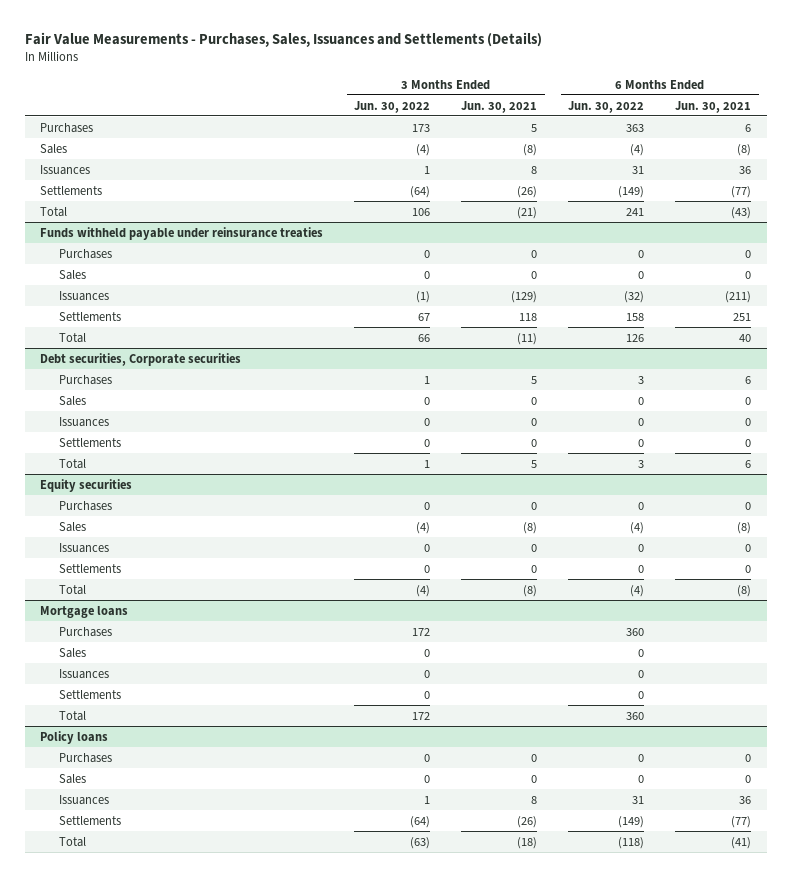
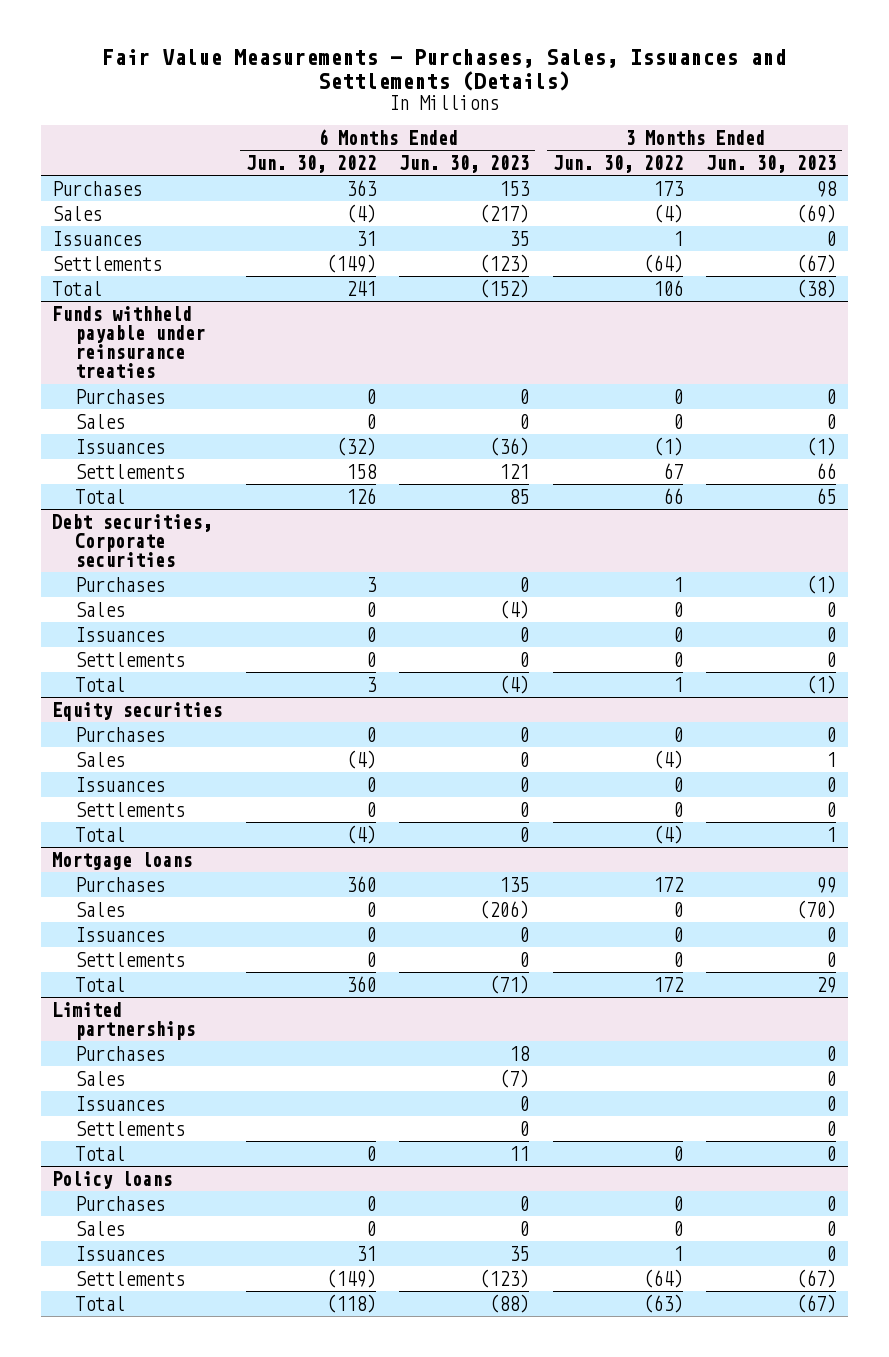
[461,100,538,113] Jun. 30, 2021 -> none
[675,100,752,113] Jun. 30, 2021 -> none
none -> [399,154,530,173] Jun. 30, 2023
none -> [706,154,837,173] Jun. 30, 2023
none -> [52,1001,195,1040] Limited partnerships
none -> [74,1045,165,1061] Purchases
none -> [74,1070,125,1086] Sales
none -> [74,1095,165,1111] Issuances
none -> [74,1120,185,1136] Settlements
none -> [74,1145,125,1161] Total

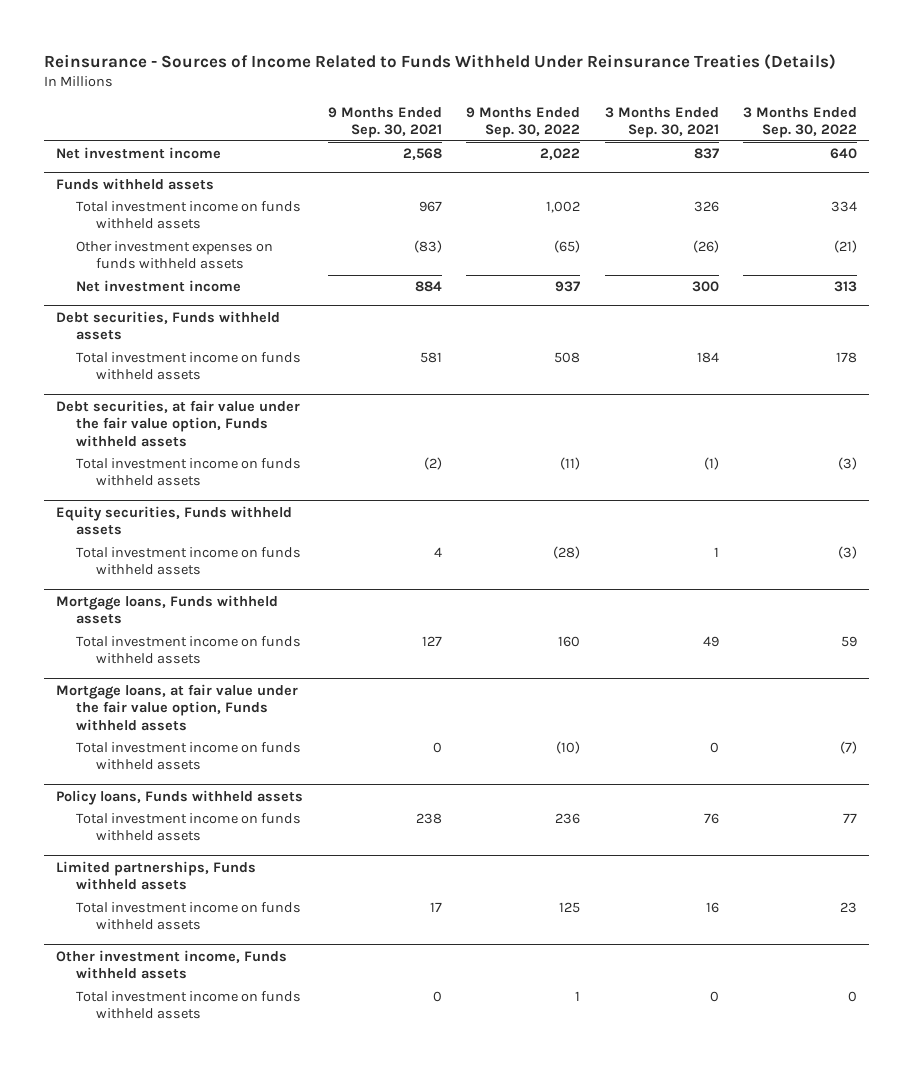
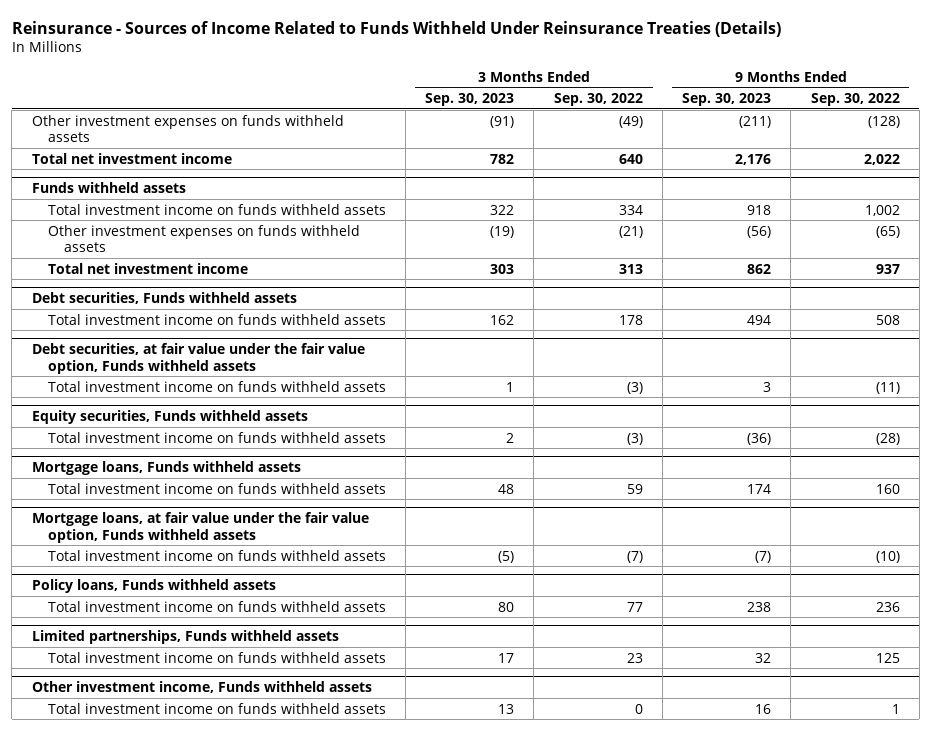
[327,106,442,139] 9 Months Ended Sep. 30, 2021 -> none
[604,106,719,139] 3 Months Ended Sep. 30, 2021 -> none
none -> [425,93,515,107] Sep. 30, 2023
none -> [682,93,772,107] Sep. 30, 2023
none -> [31,114,344,143] Other investment expenses on funds withheld assets
[56,146,222,159] Net investment income -> [31,152,232,164] Total net investment income
[75,279,241,292] Net investment income -> [47,262,248,274] Total net investment income

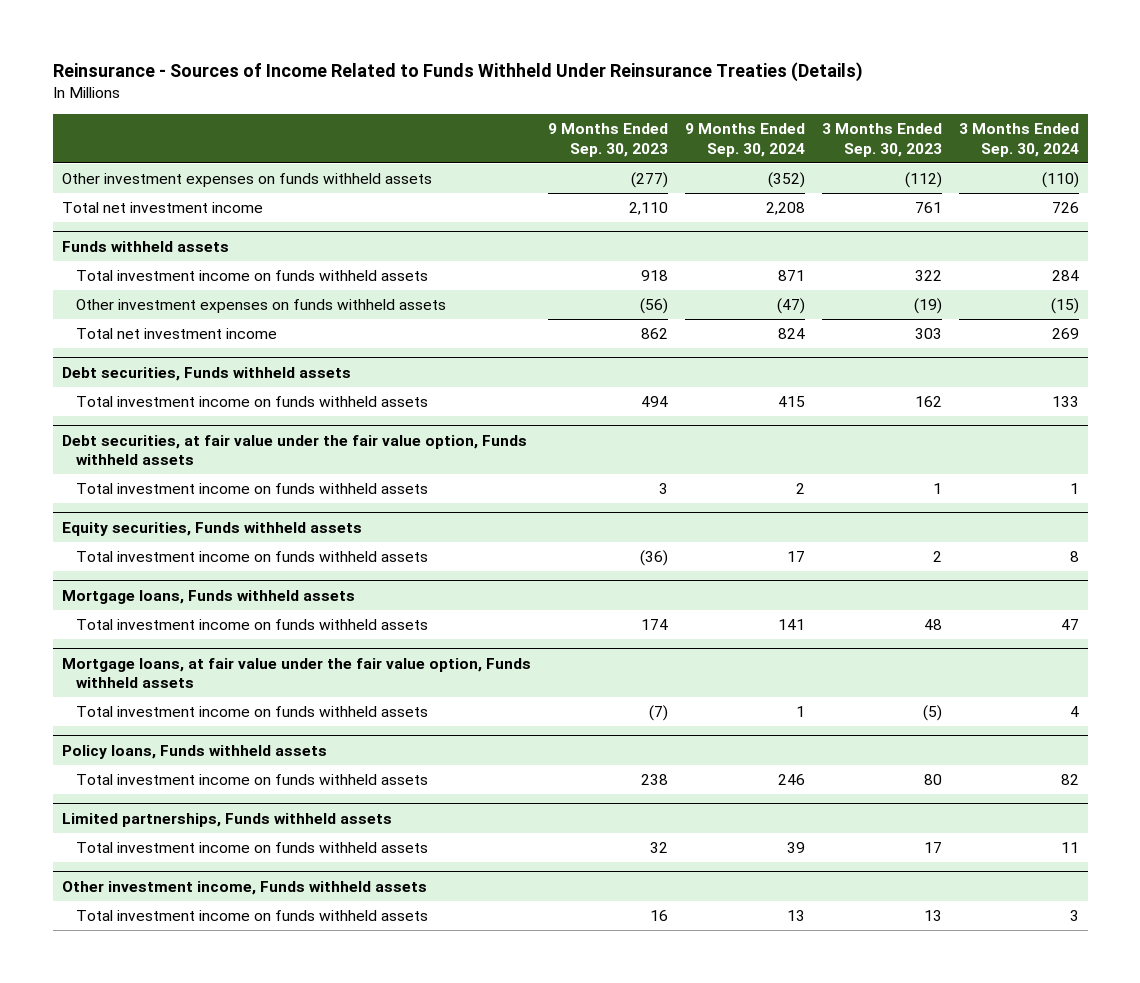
[553,93,643,107] Sep. 30, 2022 -> none
[810,93,900,107] Sep. 30, 2022 -> none
none -> [684,123,805,157] 9 Months Ended Sep. 30, 2024
none -> [958,123,1079,157] 3 Months Ended Sep. 30, 2024
[490,115,515,128] (91) -> [904,172,942,189] (112)
[739,115,772,128] (211) -> [630,172,668,189] (277)
[490,153,515,164] 782 -> [914,202,942,214] 761
[735,153,772,165] 2,176 -> [628,202,668,216] 2,110

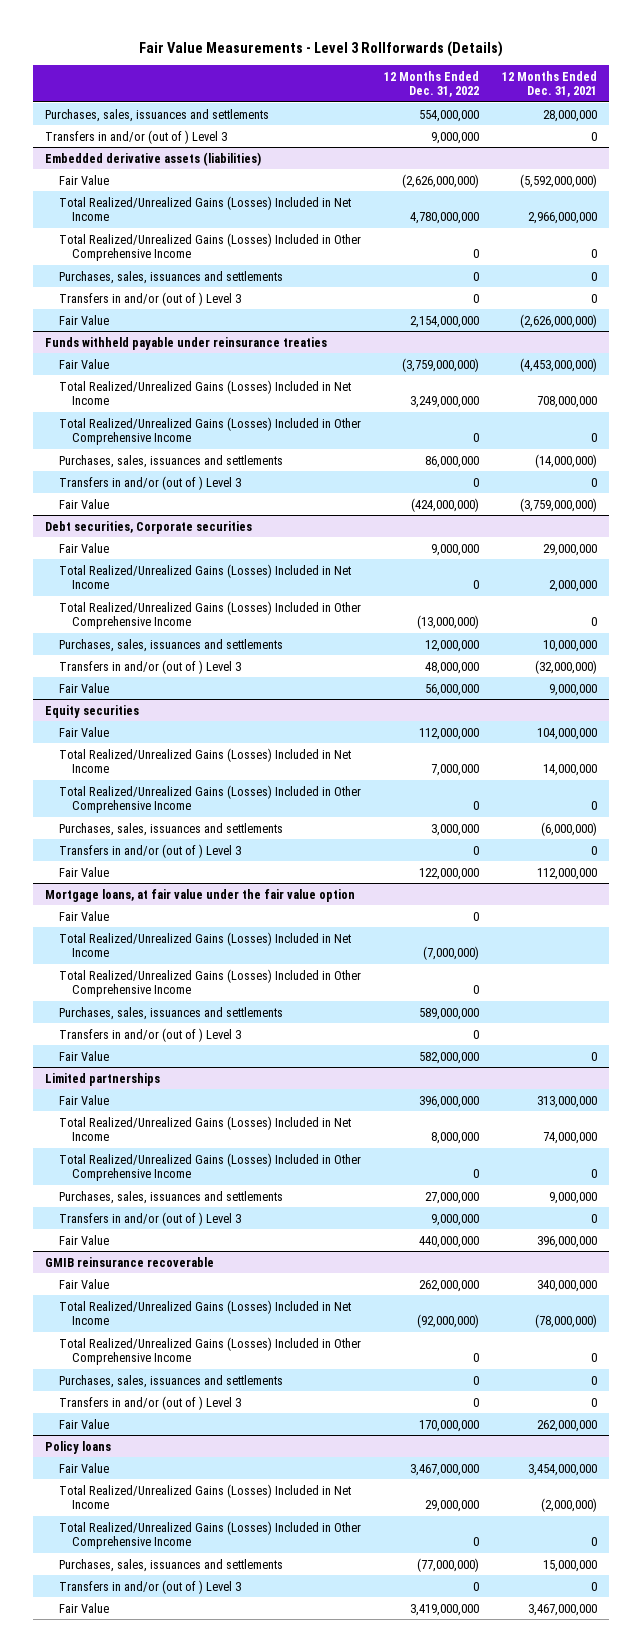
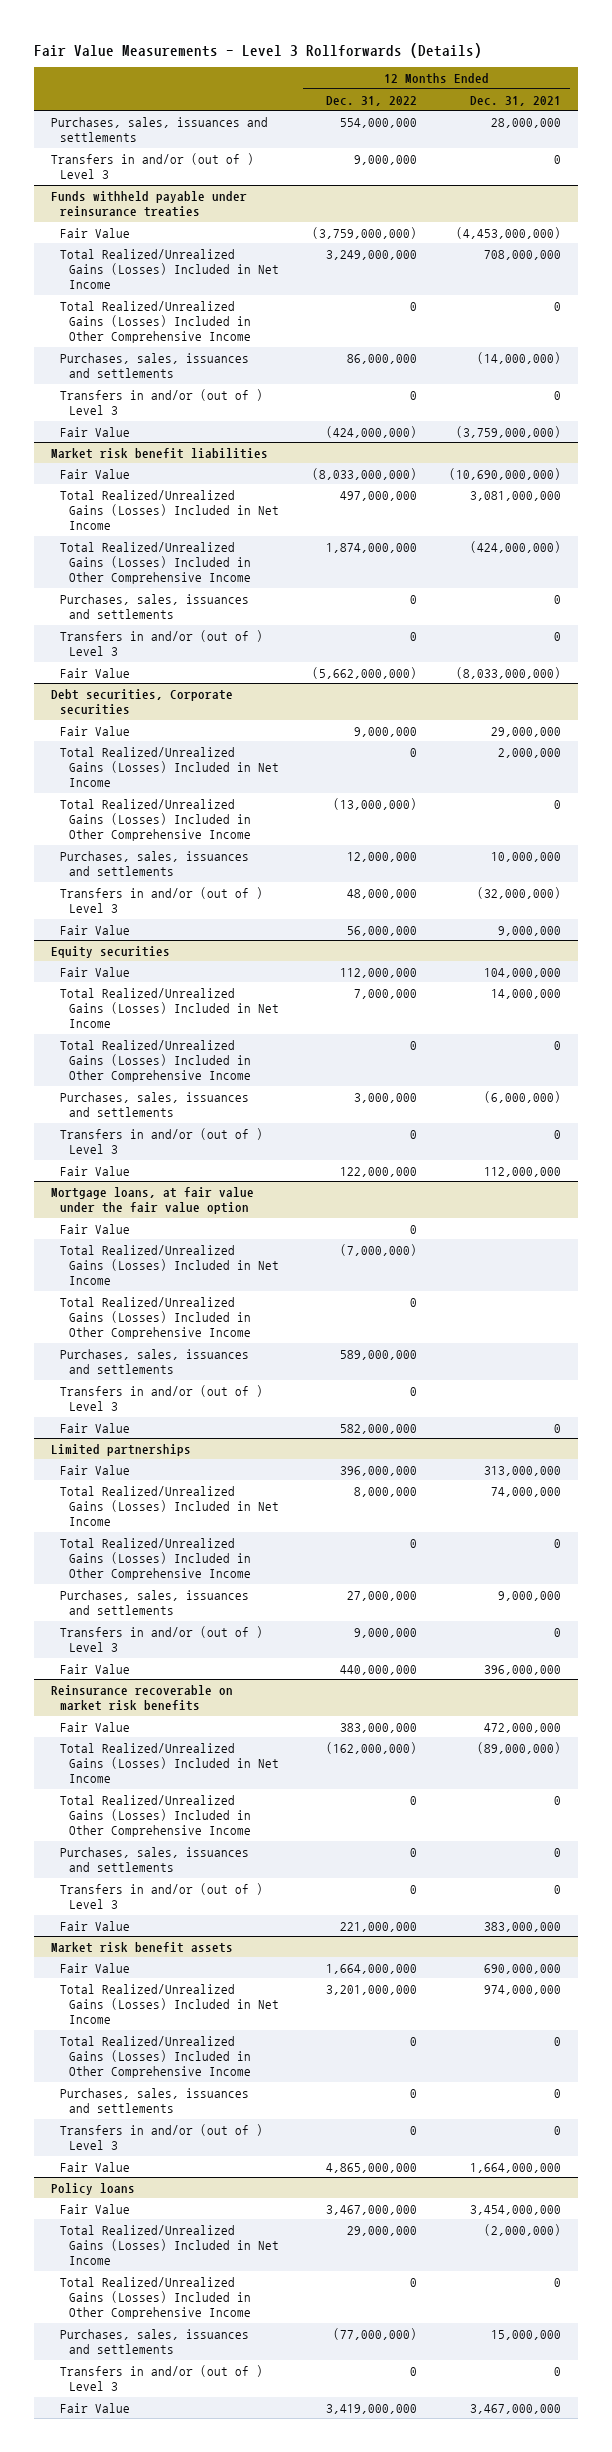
[44,151,261,166] Embedded derivative assets (liabilities) -> none
[58,174,109,185] Fair Value -> none
[58,195,351,222] Total Realized/Unrealized Gains (Losses) Included in Net Income -> none
[58,232,361,262] Total Realized/Unrealized Gains (Losses) Included in Other Comprehensive Income -> none
[58,270,283,284] Purchases, sales, issuances and settlements -> none
[58,291,241,306] Transfers in and/or (out of ) Level 3 -> none
[58,314,109,325] Fair Value -> none
none -> [50,447,268,459] Market risk benefit liabilities
none -> [59,468,130,479] Fair Value
none -> [59,489,279,531] Total Realized/Unrealized Gains (Losses) Included in Net Income
none -> [59,541,251,585] Total Realized/Unrealized Gains (Losses) Included in Other Comprehensive Income
none -> [59,593,249,620] Purchases, sales, issuances and settlements
none -> [59,629,263,657] Transfers in and/or (out of ) Level 3
none -> [59,667,130,678] Fair Value
[44,1256,214,1267] GMIB reinsurance recoverable -> [50,1684,233,1712] Reinsurance recoverable on market risk benefits
[419,1279,480,1292] 262,000,000 -> [339,1722,417,1733] 383,000,000
[537,1279,598,1292] 340,000,000 -> [484,1722,562,1733] 472,000,000
[417,1314,480,1329] (92,000,000) -> [325,1741,417,1754] (162,000,000)
[535,1314,598,1329] (78,000,000) -> [477,1741,562,1754] (89,000,000)
[419,1419,480,1432] 170,000,000 -> [339,1921,417,1932] 221,000,000
[537,1419,598,1432] 262,000,000 -> [484,1921,562,1932] 383,000,000
none -> [50,1941,233,1953] Market risk benefit assets
none -> [59,1962,130,1973] Fair Value
none -> [59,1983,279,2025] Total Realized/Unrealized Gains (Losses) Included in Net Income
none -> [59,2035,251,2079] Total Realized/Unrealized Gains (Losses) Included in Other Comprehensive Income
none -> [59,2087,249,2114] Purchases, sales, issuances and settlements
none -> [59,2123,263,2151] Transfers in and/or (out of ) Level 3
none -> [59,2161,130,2172] Fair Value

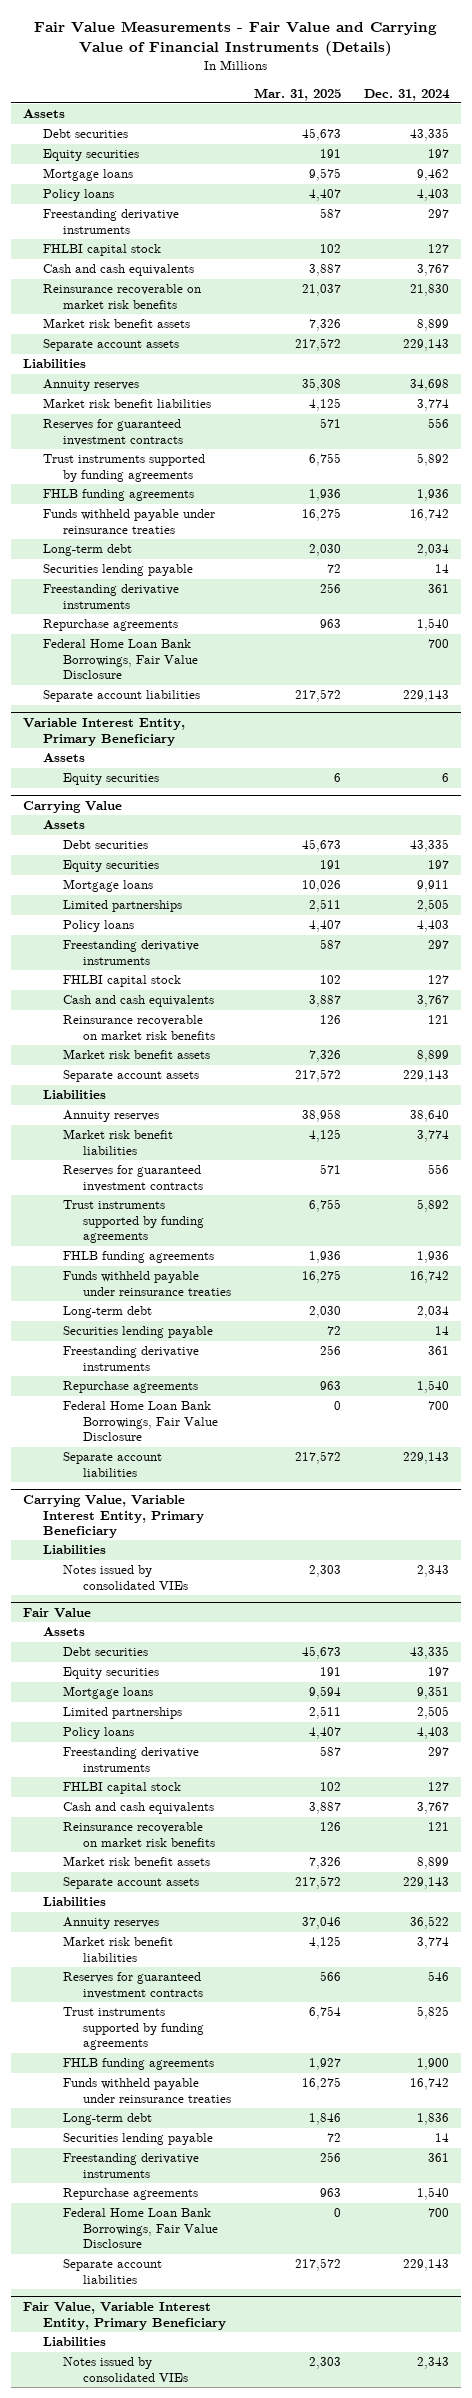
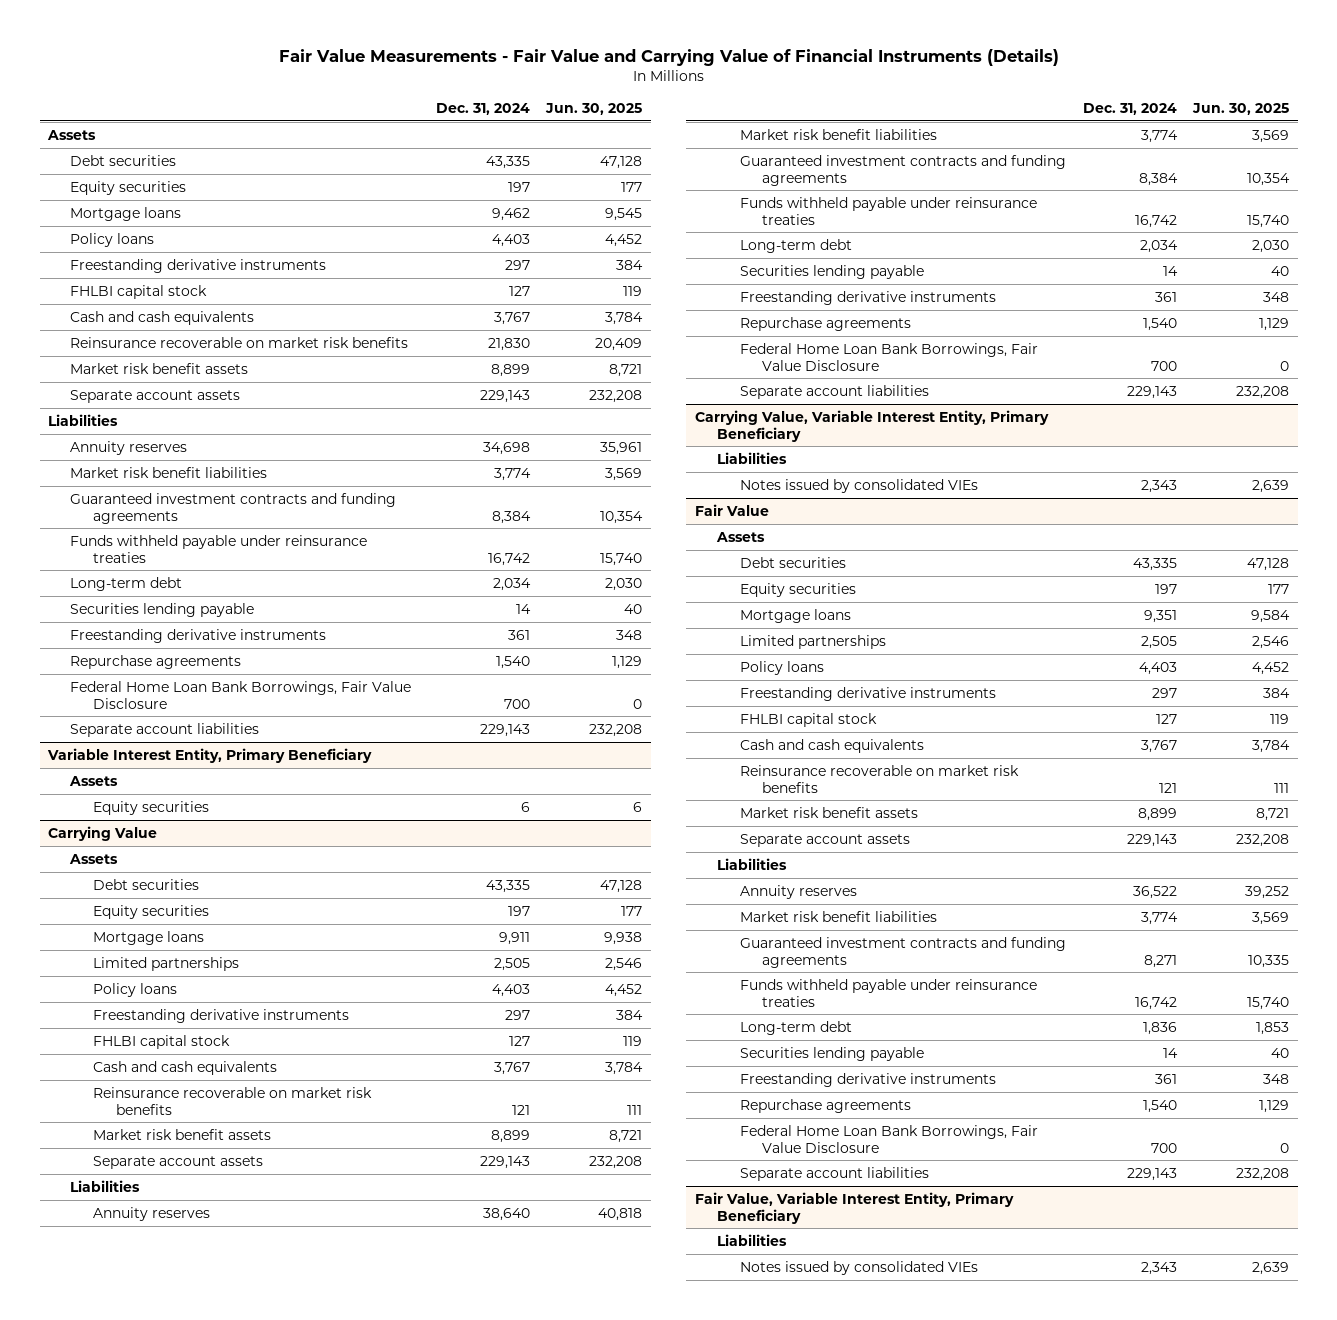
[253,87,341,101] Mar. 31, 2025 -> none
none -> [545,103,643,116] Jun. 30, 2025
[42,454,205,482] Trust instruments supported by funding agreements -> none
[42,489,194,502] FHLB funding agreements -> none
[42,419,183,446] Reserves for guaranteed investment contracts -> [70,492,397,524] Guaranteed investment contracts and funding agreements
[427,418,449,429] 556 -> [491,510,531,524] 8,384
[62,1200,204,1244] Trust instruments supported by funding agreements -> none
[62,1251,214,1264] FHLB funding agreements -> none
[62,1165,203,1192] Reserves for guaranteed investment contracts -> [739,154,1066,186] Guaranteed investment contracts and funding agreements
[427,1164,449,1175] 556 -> [1138,172,1178,186] 8,384
[62,2007,204,2051] Trust instruments supported by funding agreements -> none
[62,2058,214,2071] FHLB funding agreements -> none
[62,1972,203,1999] Reserves for guaranteed investment contracts -> [739,936,1066,968] Guaranteed investment contracts and funding agreements
[427,1971,449,1982] 546 -> [1143,954,1177,968] 8,271

